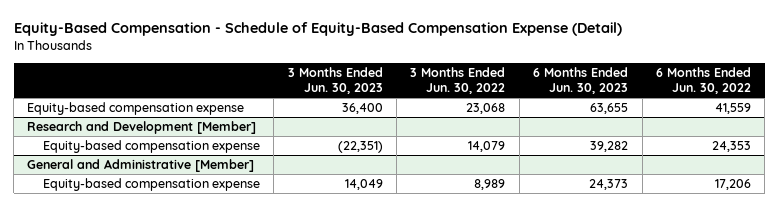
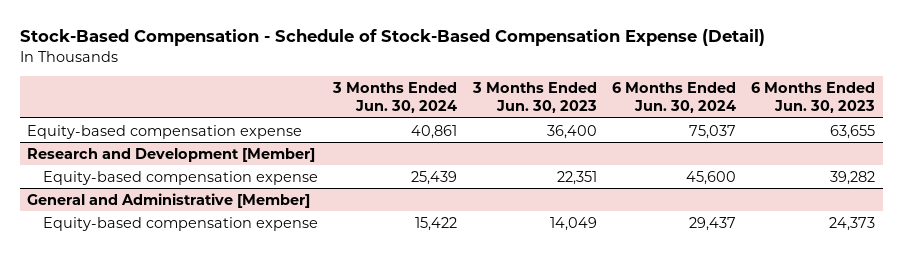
[13,22,622,37] Equity-Based Compensation - Schedule of Equity-Based Compensation Expense (Detail) -> [19,29,765,47] Stock-Based Compensation - Schedule of Stock-Based Compensation Expense (Detail)
[410,66,506,94] 3 Months Ended Jun. 30, 2022 -> none
[655,66,751,94] 6 Months Ended Jun. 30, 2022 -> none
none -> [332,81,458,114] 3 Months Ended Jun. 30, 2024
none -> [611,81,736,114] 6 Months Ended Jun. 30, 2024
[337,141,383,154] (22,351) -> [556,170,597,185] 22,351

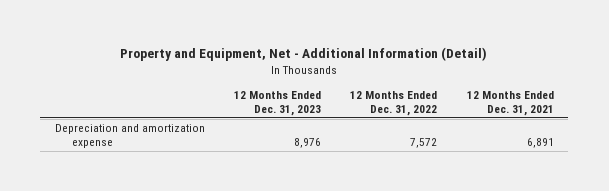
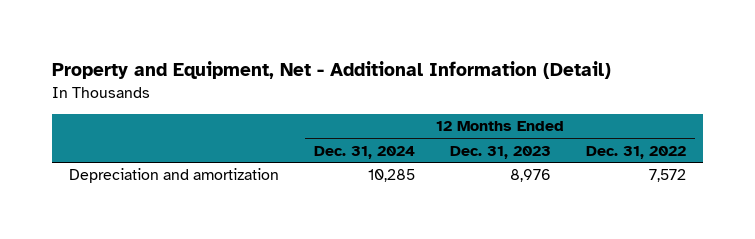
[466,90,554,116] 12 Months Ended Dec. 31, 2021 -> none
none -> [313,145,415,159] Dec. 31, 2024
[54,123,205,149] Depreciation and amortization expense -> [69,168,280,184] Depreciation and amortization

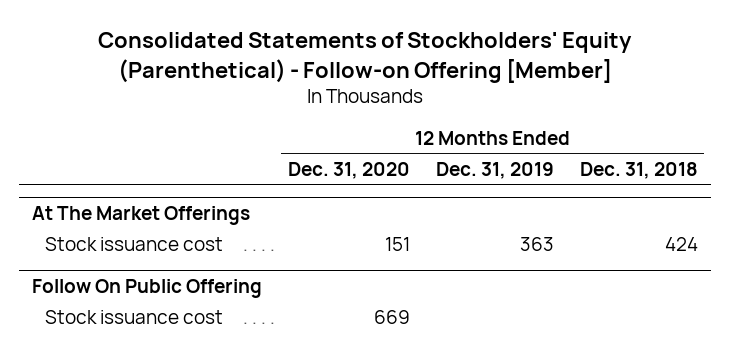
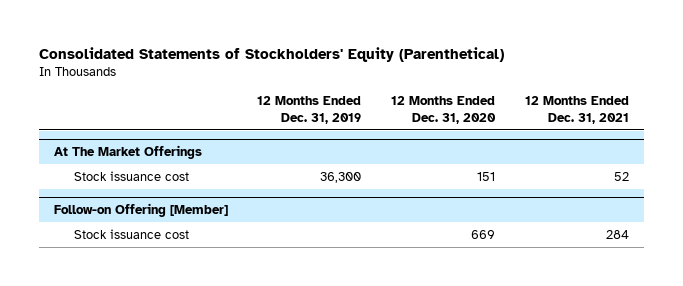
[97,32,632,83] Consolidated Statements of Stockholders' Equity (Parenthetical) - Follow-on Offering [Member] -> [38,46,504,62] Consolidated Statements of Stockholders' Equity (Parenthetical)
[579,161,698,179] Dec. 31, 2018 -> none
none -> [525,96,630,124] 12 Months Ended Dec. 31, 2021
[519,236,554,251] 363 -> [320,172,362,184] 36,300
[31,278,262,298] Follow On Public Offering -> [53,203,228,218] Follow-on Offering [Member]

